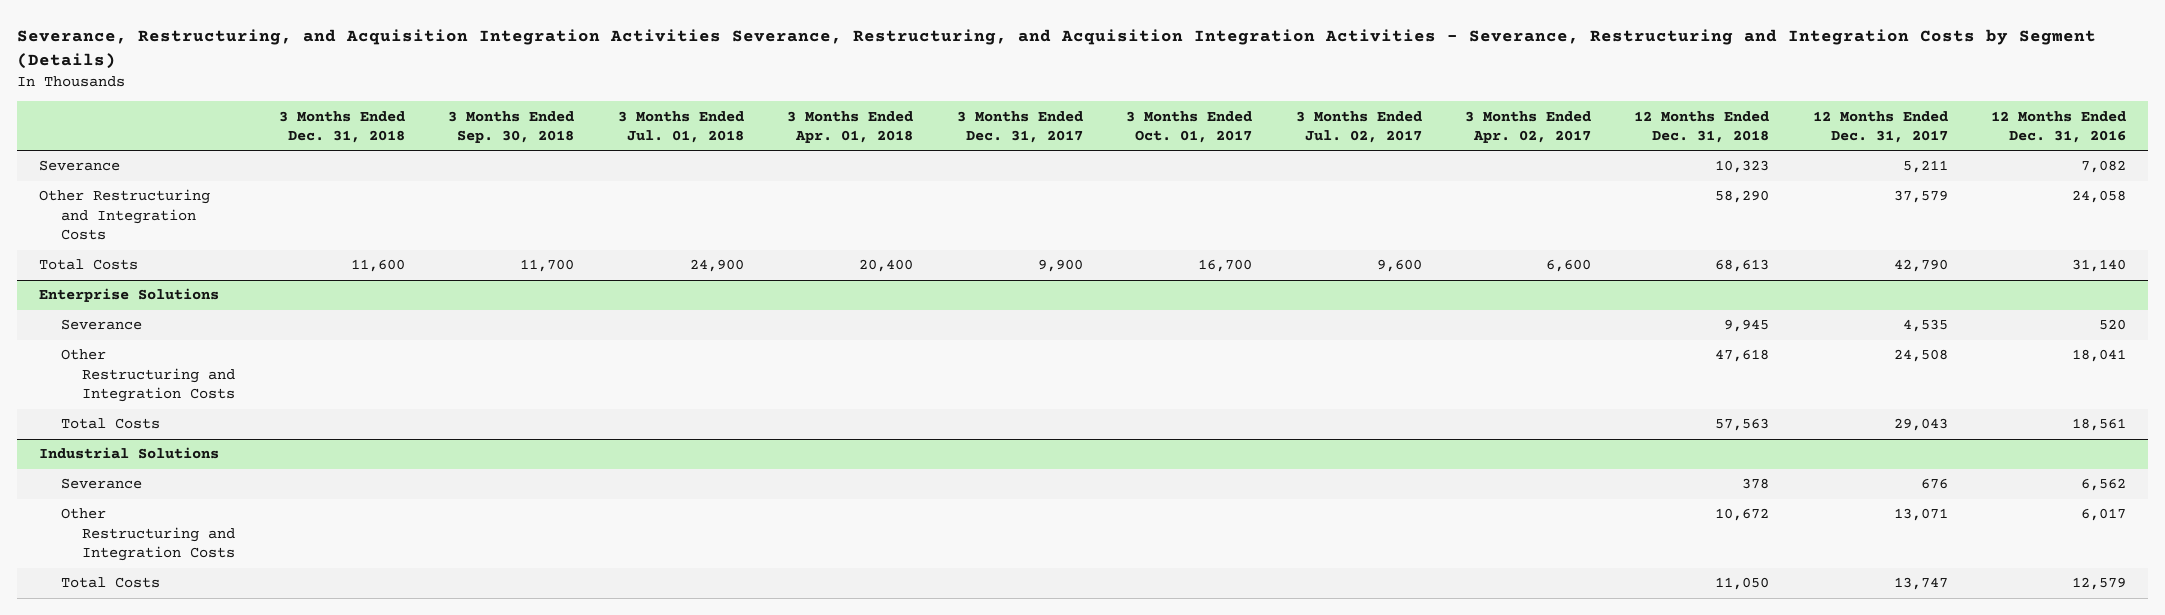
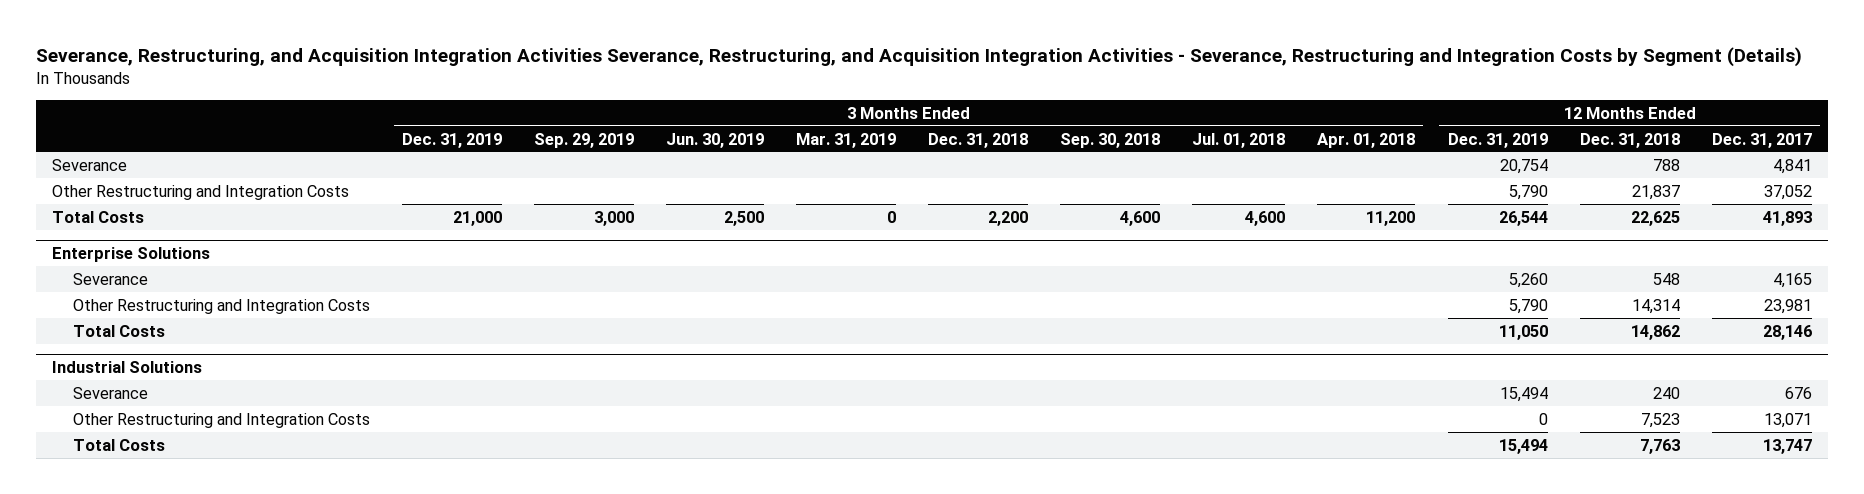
[956,110,1083,144] 3 Months Ended Dec. 31, 2017 -> none
[1126,110,1253,144] 3 Months Ended Oct. 01, 2017 -> none
[1295,110,1422,144] 3 Months Ended Jul. 02, 2017 -> none
[1464,110,1591,144] 3 Months Ended Apr. 02, 2017 -> none
[1991,110,2127,144] 12 Months Ended Dec. 31, 2016 -> none
none -> [402,132,503,148] Dec. 31, 2019
none -> [534,132,635,148] Sep. 29, 2019
none -> [666,132,765,148] Jun. 30, 2019
none -> [796,132,897,148] Mar. 31, 2019
none -> [1447,132,1548,148] Dec. 31, 2019
[1715,160,1770,174] 10,323 -> [1652,158,1680,171] 788
[1902,160,1948,174] 5,211 -> [1772,158,1812,174] 4,841
[1715,190,1770,204] 58,290 -> [1631,184,1680,200] 21,837
[1893,190,1948,204] 37,579 -> [1763,184,1812,200] 37,052
[350,259,405,273] 11,600 -> [988,210,1029,226] 2,200
[520,259,575,273] 11,700 -> [1120,210,1161,226] 4,600
[689,259,744,273] 24,900 -> [1245,210,1286,226] 4,600
[859,259,914,273] 20,400 -> [1366,210,1416,226] 11,200
[1715,259,1770,273] 68,613 -> [1630,210,1680,226] 22,625
[1893,259,1948,273] 42,790 -> [1762,210,1812,226] 41,893
[1724,319,1770,333] 9,945 -> [1652,272,1680,285] 548
[1902,319,1948,333] 4,535 -> [1772,272,1812,288] 4,165
[1715,349,1770,363] 47,618 -> [1631,298,1680,314] 14,314
[1893,349,1948,363] 24,508 -> [1763,298,1812,314] 23,981
[1715,418,1770,432] 57,563 -> [1630,324,1680,340] 14,862
[1893,418,1948,432] 29,043 -> [1762,324,1812,340] 28,146
[1742,478,1770,490] 378 -> [1652,386,1680,399] 240
[1715,508,1770,522] 10,672 -> [1640,412,1680,428] 7,523
[1715,577,1770,591] 11,050 -> [1639,438,1680,454] 7,763

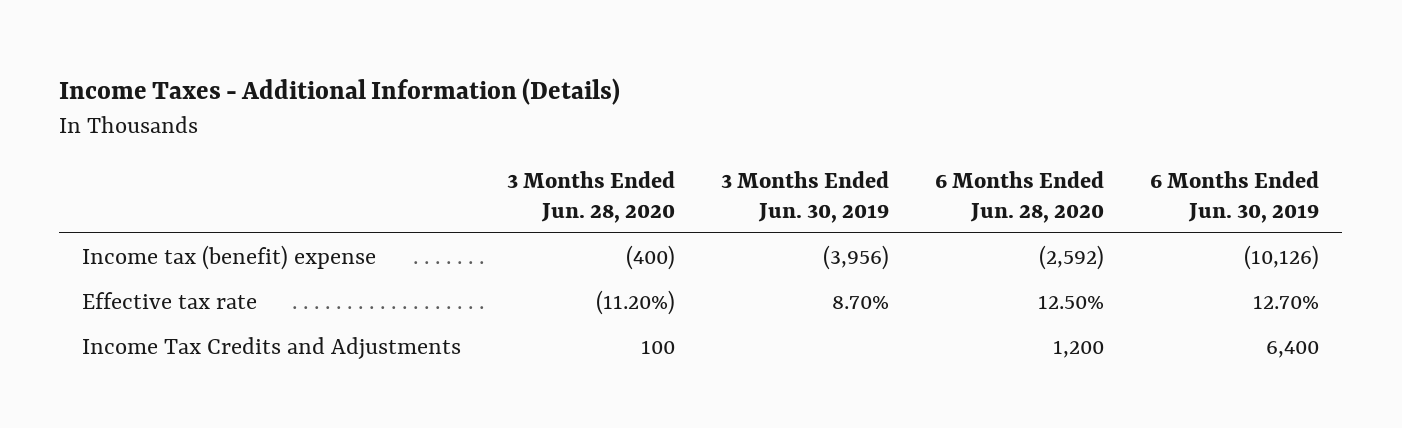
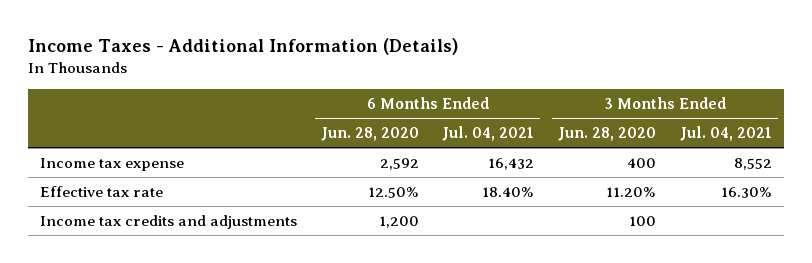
[721,170,890,223] 3 Months Ended Jun. 30, 2019 -> none
[1150,170,1320,223] 6 Months Ended Jun. 30, 2019 -> none
none -> [442,126,535,142] Jul. 04, 2021
none -> [680,126,773,142] Jul. 04, 2021
[82,244,377,270] Income tax (benefit) expense -> [39,157,184,171] Income tax expense
[626,244,676,270] (400) -> [627,157,657,168] 400
[1039,244,1105,270] (2,592) -> [379,157,419,170] 2,592
[596,289,676,315] (11.20%) -> [606,186,657,197] 11.20%
[82,336,462,359] Income Tax Credits and Adjustments -> [39,214,297,229] Income tax credits and adjustments

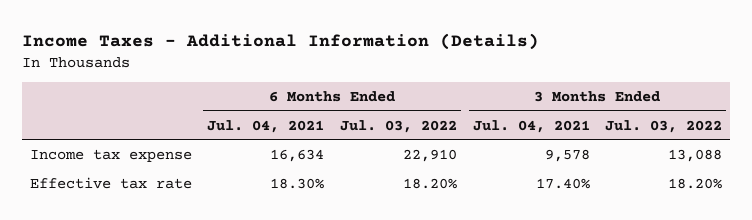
[320,127,419,142] Jun. 28, 2020 -> none
[558,127,657,142] Jun. 28, 2020 -> none
none -> [339,119,457,133] Jul. 03, 2022
none -> [605,119,723,133] Jul. 03, 2022
[39,214,297,229] Income tax credits and adjustments -> none
[488,157,535,170] 16,432 -> [270,148,325,162] 16,634
[734,157,773,170] 8,552 -> [544,148,590,162] 9,578
[482,186,535,197] 18.40% -> [270,177,325,189] 18.30%
[721,186,773,198] 16.30% -> [535,177,590,189] 17.40%

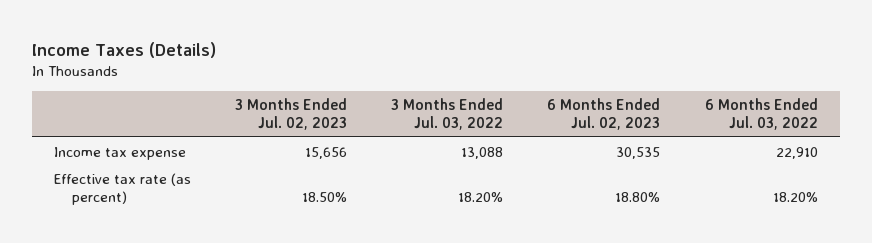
[21,32,539,50] Income Taxes - Additional Information (Details) -> [32,41,217,58] Income Taxes (Details)
[207,119,325,133] Jul. 04, 2021 -> none
[472,119,590,133] Jul. 04, 2021 -> none
none -> [235,97,348,131] 3 Months Ended Jul. 02, 2023
none -> [547,97,661,131] 6 Months Ended Jul. 02, 2023
[29,176,192,189] Effective tax rate -> [54,172,192,206] Effective tax rate (as percent)

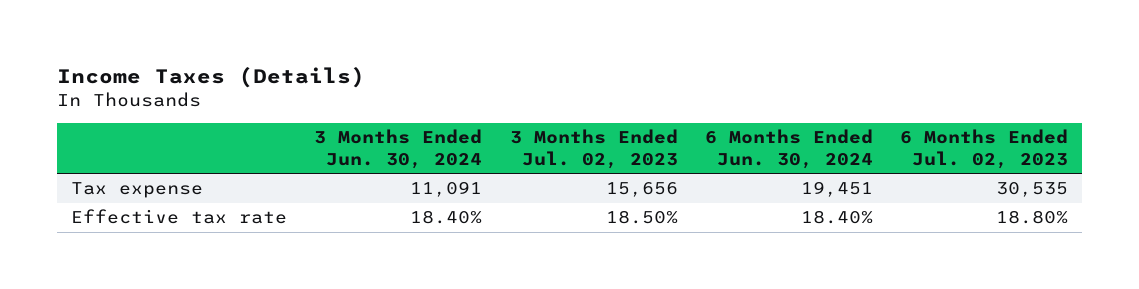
[391,97,504,131] 3 Months Ended Jul. 03, 2022 -> none
[704,97,818,131] 6 Months Ended Jul. 03, 2022 -> none
none -> [314,128,483,169] 3 Months Ended Jun. 30, 2024
none -> [704,128,873,169] 6 Months Ended Jun. 30, 2024
[54,146,187,160] Income tax expense -> [70,182,203,199] Tax expense
[54,172,192,206] Effective tax rate (as percent) -> [70,209,287,225] Effective tax rate

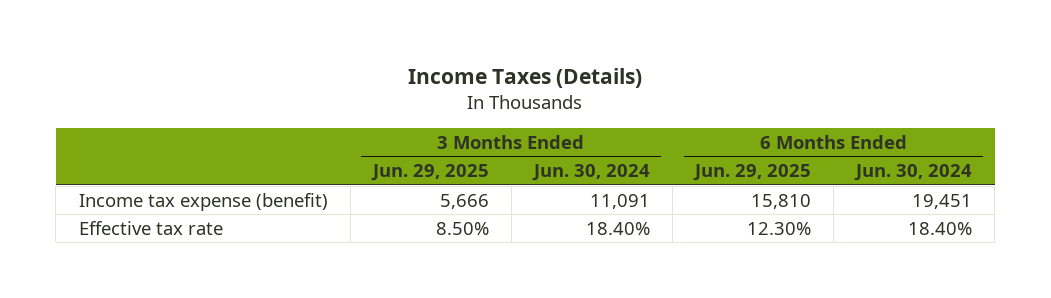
[509,128,678,169] 3 Months Ended Jul. 02, 2023 -> none
[900,128,1069,169] 6 Months Ended Jul. 02, 2023 -> none
none -> [370,164,489,182] Jun. 29, 2025
none -> [693,164,812,182] Jun. 29, 2025
[70,182,203,199] Tax expense -> [78,192,328,211] Income tax expense (benefit)

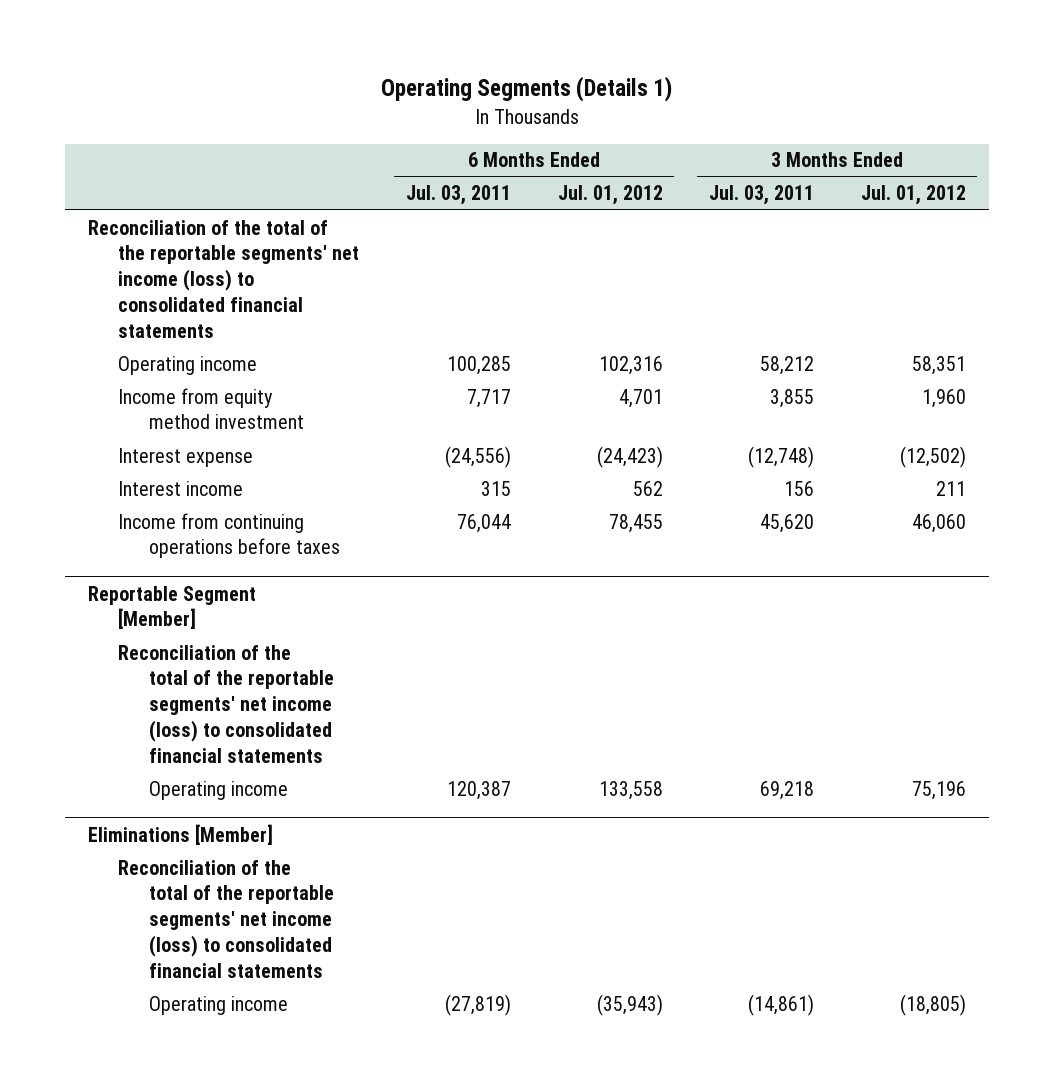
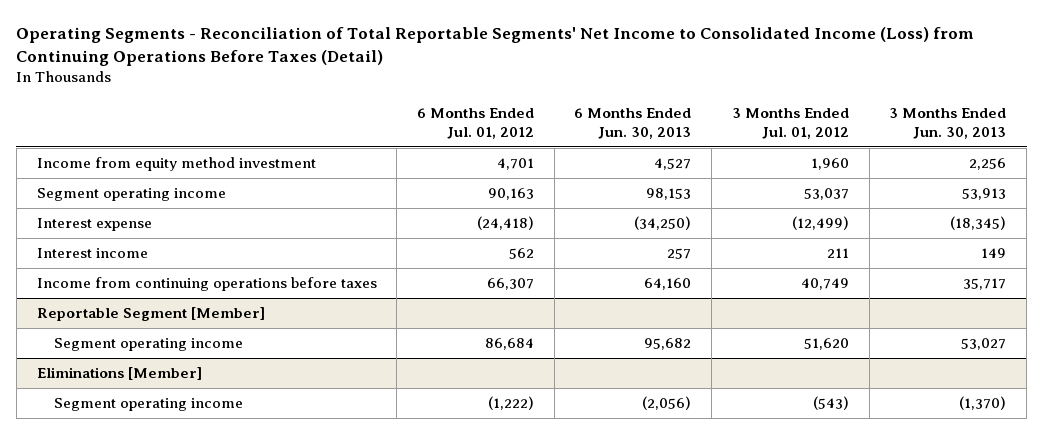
[380,76,672,103] Operating Segments (Details 1) -> [16,27,975,67] Operating Segments - Reconciliation of Total Reportable Segments' Net Income to Consolidated Income (Loss) from Continuing Operations Before Taxes (Detail)
[405,185,511,206] Jul. 03, 2011 -> none
[709,185,815,206] Jul. 03, 2011 -> none
none -> [574,107,692,139] 6 Months Ended Jun. 30, 2013
none -> [889,107,1007,139] 3 Months Ended Jun. 30, 2013
[88,219,360,338] Reconciliation of the total of the reportable segments' net income (loss) to consolidated financial statements -> none
[118,355,258,375] Operating income -> none
none -> [36,188,226,202] Segment operating income
[596,445,663,468] (24,423) -> [476,216,534,231] (24,418)
[899,445,966,468] (12,502) -> [791,216,849,231] (12,499)
[608,513,663,533] 78,455 -> [486,278,534,291] 66,307
[911,513,966,533] 46,060 -> [800,278,849,291] 40,749
[118,644,334,763] Reconciliation of the total of the reportable segments' net income (loss) to consolidated financial statements -> none
[148,780,288,800] Operating income -> [53,338,243,352] Segment operating income
[598,780,663,800] 133,558 -> [484,338,534,351] 86,684
[911,780,966,800] 75,196 -> [803,338,849,351] 51,620
[118,859,334,978] Reconciliation of the total of the reportable segments' net income (loss) to consolidated financial statements -> none
[148,995,288,1015] Operating income -> [53,398,243,412] Segment operating income
[596,993,663,1016] (35,943) -> [487,396,534,411] (1,222)
[899,993,966,1016] (18,805) -> [812,396,849,411] (543)

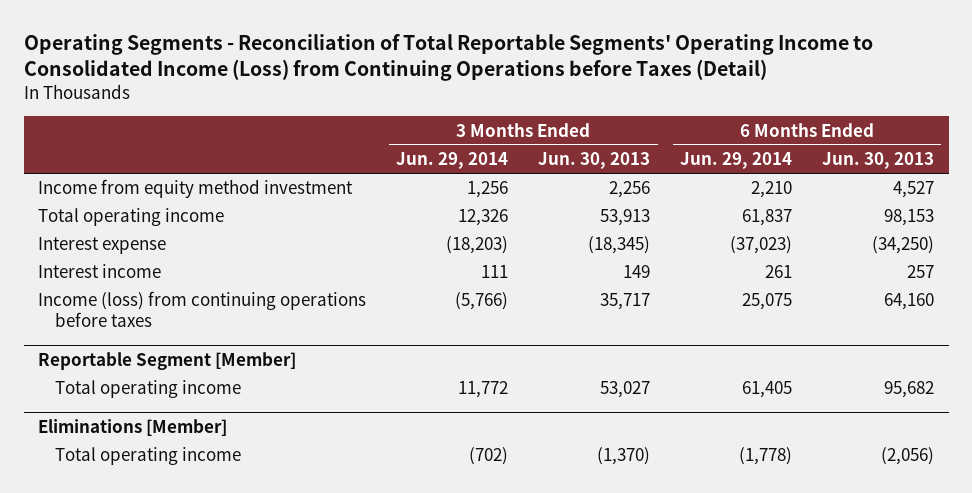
[16,27,975,67] Operating Segments - Reconciliation of Total Reportable Segments' Net Income to Consolidated Income (Loss) from Continuing Operations Before Taxes (Detail) -> [23,33,873,82] Operating Segments - Reconciliation of Total Reportable Segments' Operating Income to Consolidated Income (Loss) from Continuing Operations before Taxes (Detail)
[416,107,534,139] 6 Months Ended Jul. 01, 2012 -> none
[731,107,849,139] 3 Months Ended Jul. 01, 2012 -> none
none -> [396,152,509,170] Jun. 29, 2014
none -> [679,152,792,170] Jun. 29, 2014
[36,188,226,202] Segment operating income -> [38,208,225,227] Total operating income
[36,277,377,292] Income from continuing operations before taxes -> [38,291,367,328] Income (loss) from continuing operations before taxes
[53,338,243,352] Segment operating income -> [54,380,241,399] Total operating income
[53,398,243,412] Segment operating income -> [54,447,241,466] Total operating income

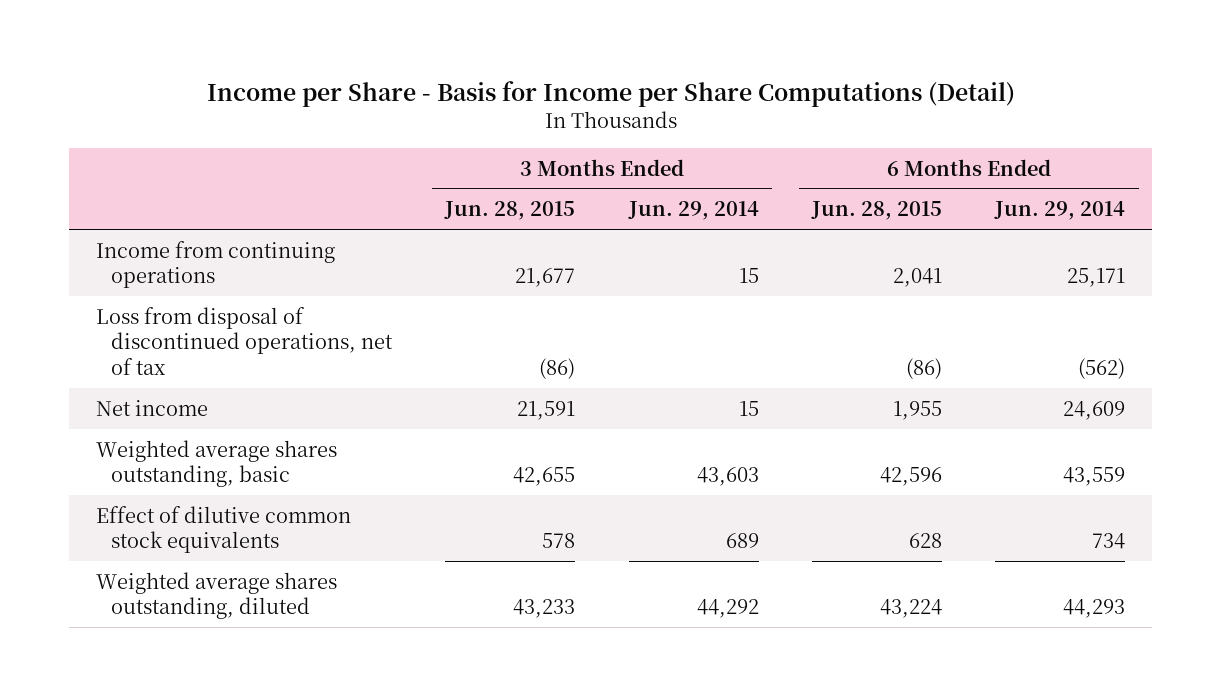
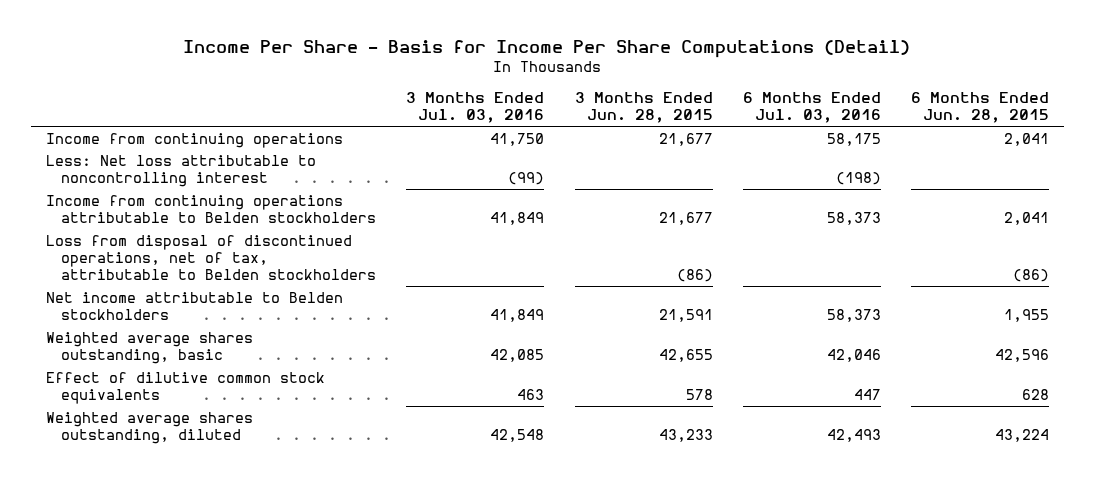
[206,80,1015,107] Income per Share - Basis for Income per Share Computations (Detail) -> [183,39,911,58] Income Per Share - Basis for Income Per Share Computations (Detail)
[627,201,759,221] Jun. 29, 2014 -> none
[994,201,1126,221] Jun. 29, 2014 -> none
none -> [406,92,545,124] 3 Months Ended Jul. 03, 2016
none -> [742,92,881,124] 6 Months Ended Jul. 03, 2016
none -> [45,154,316,187] Less: Net loss attributable to noncontrolling interest
none -> [45,194,377,223] Income from continuing operations attributable to Belden stockholders
[95,306,393,375] Loss from disposal of discontinued operations, net of tax -> [45,234,377,281] Loss from disposal of discontinued operations, net of tax, attributable to Belden stockholders
[95,399,208,416] Net income -> [45,291,343,320] Net income attributable to Belden stockholders

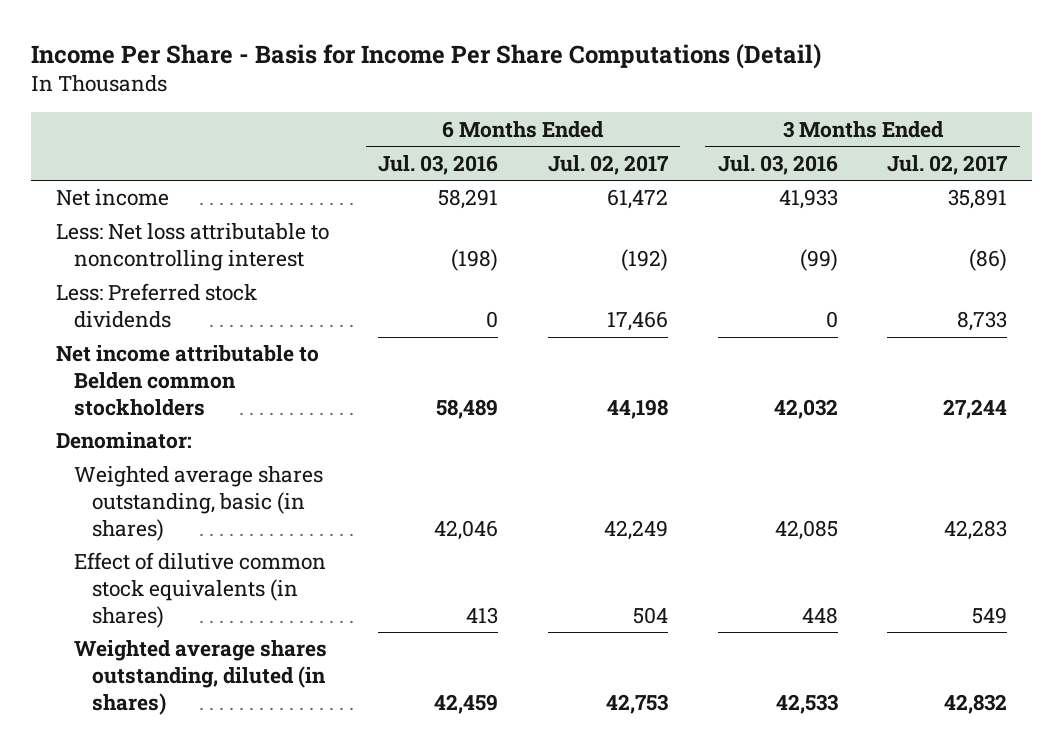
[574,92,713,124] 3 Months Ended Jun. 28, 2015 -> none
[910,92,1049,124] 6 Months Ended Jun. 28, 2015 -> none
none -> [548,154,670,175] Jul. 02, 2017
none -> [887,154,1009,175] Jul. 02, 2017
[45,132,343,148] Income from continuing operations -> [55,189,169,207] Net income
[490,132,545,146] 41,750 -> [778,189,838,210] 41,933
[826,132,881,146] 58,175 -> [438,189,499,210] 58,291
[45,194,377,223] Income from continuing operations attributable to Belden stockholders -> none
[45,234,377,281] Loss from disposal of discontinued operations, net of tax, attributable to Belden stockholders -> none
none -> [55,283,257,329] Less: Preferred stock dividends
[45,291,343,320] Net income attributable to Belden stockholders -> [55,345,319,416] Net income attributable to Belden common stockholders
[490,308,545,322] 41,849 -> [773,398,838,419] 42,032
[826,308,881,322] 58,373 -> [436,398,499,419] 58,489
none -> [55,432,192,450] Denominator:
[45,331,253,364] Weighted average shares outstanding, basic -> [73,466,323,541] Weighted average shares outstanding, basic (in shares)
[45,371,325,404] Effect of dilutive common stock equivalents -> [73,552,326,628] Effect of dilutive common stock equivalents (in shares)
[517,388,545,400] 463 -> [801,606,838,624] 448
[853,388,881,400] 447 -> [466,606,499,624] 413
[45,411,253,444] Weighted average shares outstanding, diluted -> [73,640,327,715] Weighted average shares outstanding, diluted (in shares)
[490,428,545,442] 42,548 -> [775,693,838,714] 42,533
[826,428,881,442] 42,493 -> [434,693,499,714] 42,459

